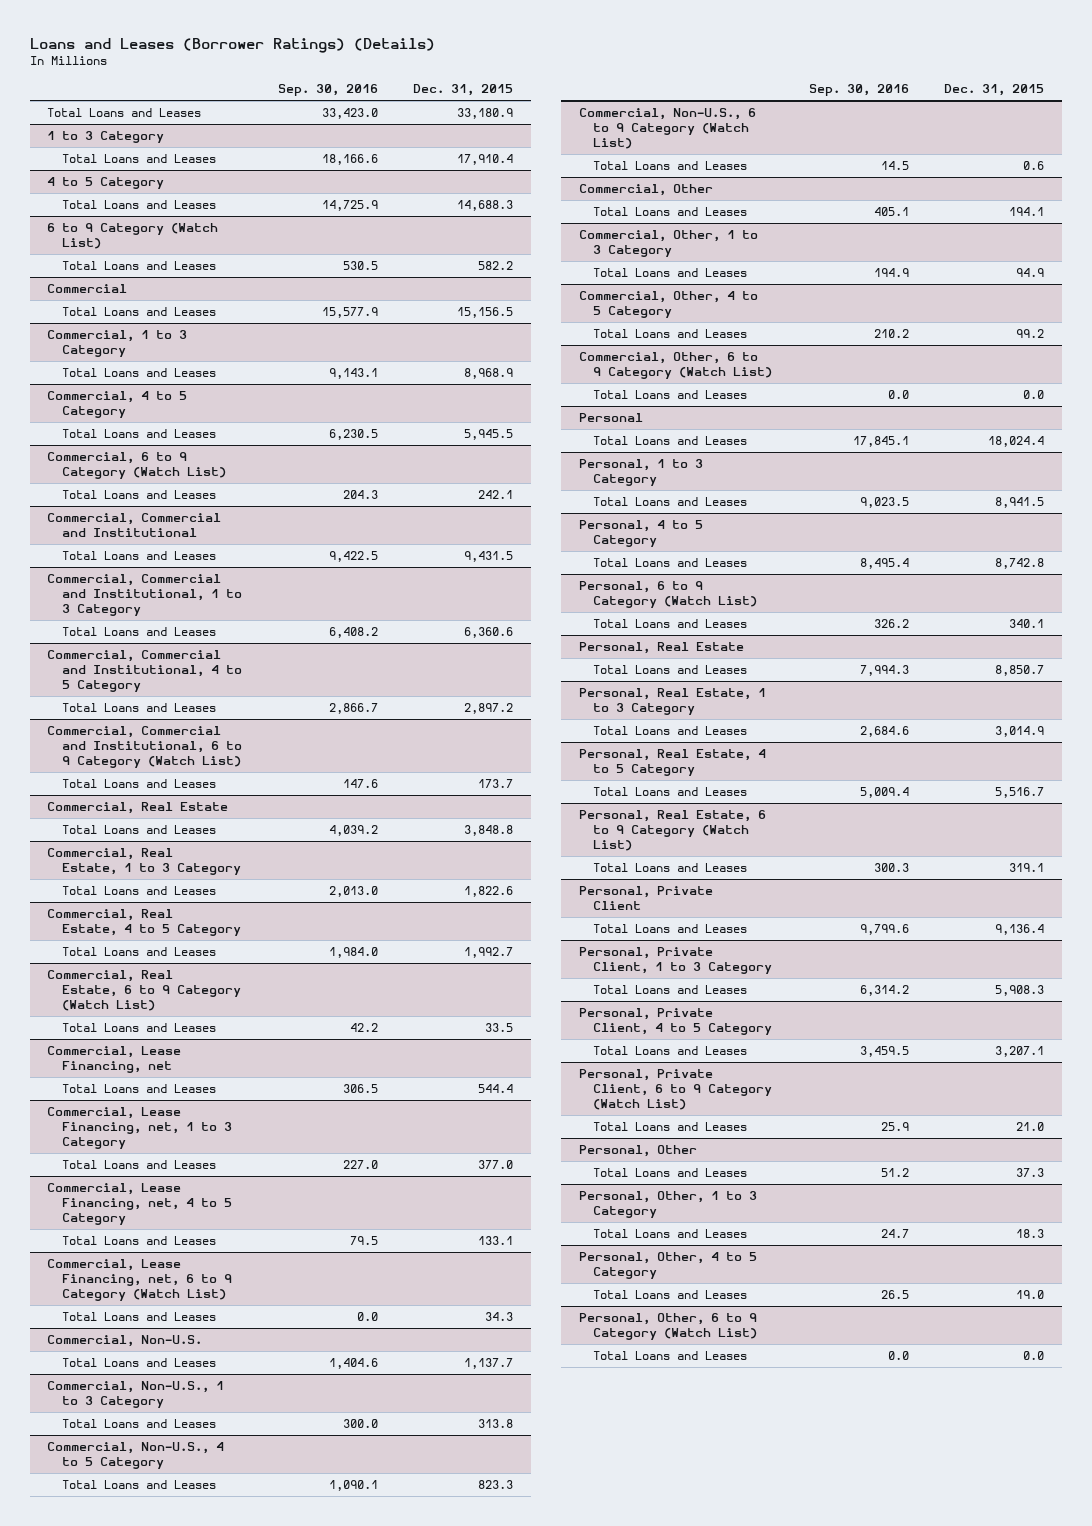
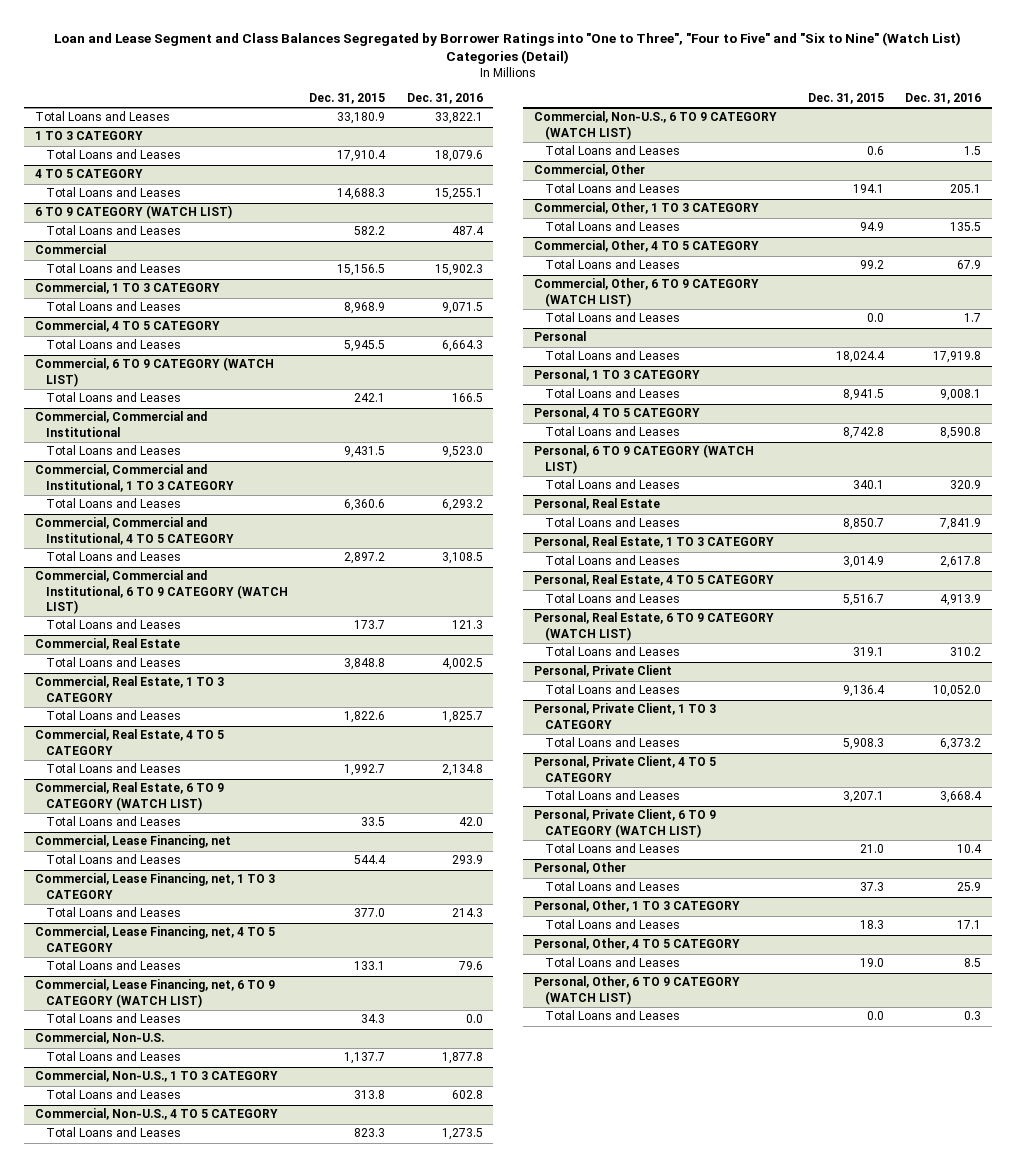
[29,37,435,53] Loans and Leases (Borrower Ratings) (Details) -> [54,31,962,64] Loan and Lease Segment and Class Balances Segregated by Borrower Ratings into "One to Three", "Four to Five" and "Six to Nine" (Watch List) Categories (Detail)
[277,84,378,97] Sep. 30, 2016 -> none
none -> [406,93,483,105] Dec. 31, 2016
[47,131,165,144] 1 to 3 Category -> [34,131,143,141] 1 TO 3 CATEGORY
[47,177,165,190] 4 to 5 Category -> [34,169,143,179] 4 TO 5 CATEGORY
[47,223,219,249] 6 to 9 Category (Watch List) -> [34,205,232,220] 6 TO 9 CATEGORY (WATCH LIST)
[47,330,188,357] Commercial, 1 to 3 Category -> [34,282,220,295] Commercial, 1 TO 3 CATEGORY
[47,391,188,418] Commercial, 4 to 5 Category -> [34,320,220,333] Commercial, 4 TO 5 CATEGORY
[47,452,227,479] Commercial, 6 to 9 Category (Watch List) -> [34,357,274,387] Commercial, 6 TO 9 CATEGORY (WATCH LIST)
[47,574,243,616] Commercial, Commercial and Institutional, 1 to 3 Category -> [34,464,235,492] Commercial, Commercial and Institutional, 1 TO 3 CATEGORY
[47,650,243,692] Commercial, Commercial and Institutional, 4 to 5 Category -> [34,517,235,545] Commercial, Commercial and Institutional, 4 TO 5 CATEGORY
[47,726,243,768] Commercial, Commercial and Institutional, 6 to 9 Category (Watch List) -> [34,570,289,614] Commercial, Commercial and Institutional, 6 TO 9 CATEGORY (WATCH LIST)
[47,848,242,875] Commercial, Real Estate, 1 to 3 Category -> [34,676,224,702] Commercial, Real Estate, 1 TO 3 CATEGORY
[47,909,242,936] Commercial, Real Estate, 4 to 5 Category -> [34,729,224,755] Commercial, Real Estate, 4 TO 5 CATEGORY
[47,970,242,1011] Commercial, Real Estate, 6 to 9 Category (Watch List) -> [34,782,224,811] Commercial, Real Estate, 6 TO 9 CATEGORY (WATCH LIST)
[47,1107,233,1149] Commercial, Lease Financing, net, 1 to 3 Category -> [34,873,275,899] Commercial, Lease Financing, net, 1 TO 3 CATEGORY
[47,1183,233,1225] Commercial, Lease Financing, net, 4 to 5 Category -> [34,926,275,952] Commercial, Lease Financing, net, 4 TO 5 CATEGORY
[47,1259,233,1301] Commercial, Lease Financing, net, 6 to 9 Category (Watch List) -> [34,979,275,1008] Commercial, Lease Financing, net, 6 TO 9 CATEGORY (WATCH LIST)
[47,1381,225,1408] Commercial, Non-U.S., 1 to 3 Category -> [34,1070,278,1083] Commercial, Non-U.S., 1 TO 3 CATEGORY
[47,1442,225,1469] Commercial, Non-U.S., 4 to 5 Category -> [34,1108,278,1121] Commercial, Non-U.S., 4 TO 5 CATEGORY
[578,108,756,149] Commercial, Non-U.S., 6 to 9 Category (Watch List) -> [533,111,777,140] Commercial, Non-U.S., 6 TO 9 CATEGORY (WATCH LIST)
[578,230,758,257] Commercial, Other, 1 to 3 Category -> [533,202,759,215] Commercial, Other, 1 TO 3 CATEGORY
[578,291,758,318] Commercial, Other, 4 to 5 Category -> [533,240,759,253] Commercial, Other, 4 TO 5 CATEGORY
[578,352,773,379] Commercial, Other, 6 to 9 Category (Watch List) -> [533,278,759,307] Commercial, Other, 6 TO 9 CATEGORY (WATCH LIST)
[578,459,703,486] Personal, 1 to 3 Category -> [533,369,700,382] Personal, 1 TO 3 CATEGORY
[578,520,703,547] Personal, 4 to 5 Category -> [533,407,700,420] Personal, 4 TO 5 CATEGORY
[578,581,758,608] Personal, 6 to 9 Category (Watch List) -> [533,444,754,474] Personal, 6 TO 9 CATEGORY (WATCH LIST)
[578,688,766,715] Personal, Real Estate, 1 to 3 Category -> [533,536,774,549] Personal, Real Estate, 1 TO 3 CATEGORY
[578,749,766,776] Personal, Real Estate, 4 to 5 Category -> [533,574,774,587] Personal, Real Estate, 4 TO 5 CATEGORY
[578,810,766,851] Personal, Real Estate, 6 to 9 Category (Watch List) -> [533,612,774,641] Personal, Real Estate, 6 TO 9 CATEGORY (WATCH LIST)
[578,947,773,974] Personal, Private Client, 1 to 3 Category -> [533,703,716,729] Personal, Private Client, 1 TO 3 CATEGORY
[578,1008,773,1035] Personal, Private Client, 4 to 5 Category -> [533,756,716,782] Personal, Private Client, 4 TO 5 CATEGORY
[578,1069,773,1110] Personal, Private Client, 6 to 9 Category (Watch List) -> [533,809,716,838] Personal, Private Client, 6 TO 9 CATEGORY (WATCH LIST)
[578,1191,757,1218] Personal, Other, 1 to 3 Category -> [533,900,740,913] Personal, Other, 1 TO 3 CATEGORY
[578,1252,757,1279] Personal, Other, 4 to 5 Category -> [533,938,740,951] Personal, Other, 4 TO 5 CATEGORY
[578,1313,758,1340] Personal, Other, 6 to 9 Category (Watch List) -> [533,976,740,1005] Personal, Other, 6 TO 9 CATEGORY (WATCH LIST)

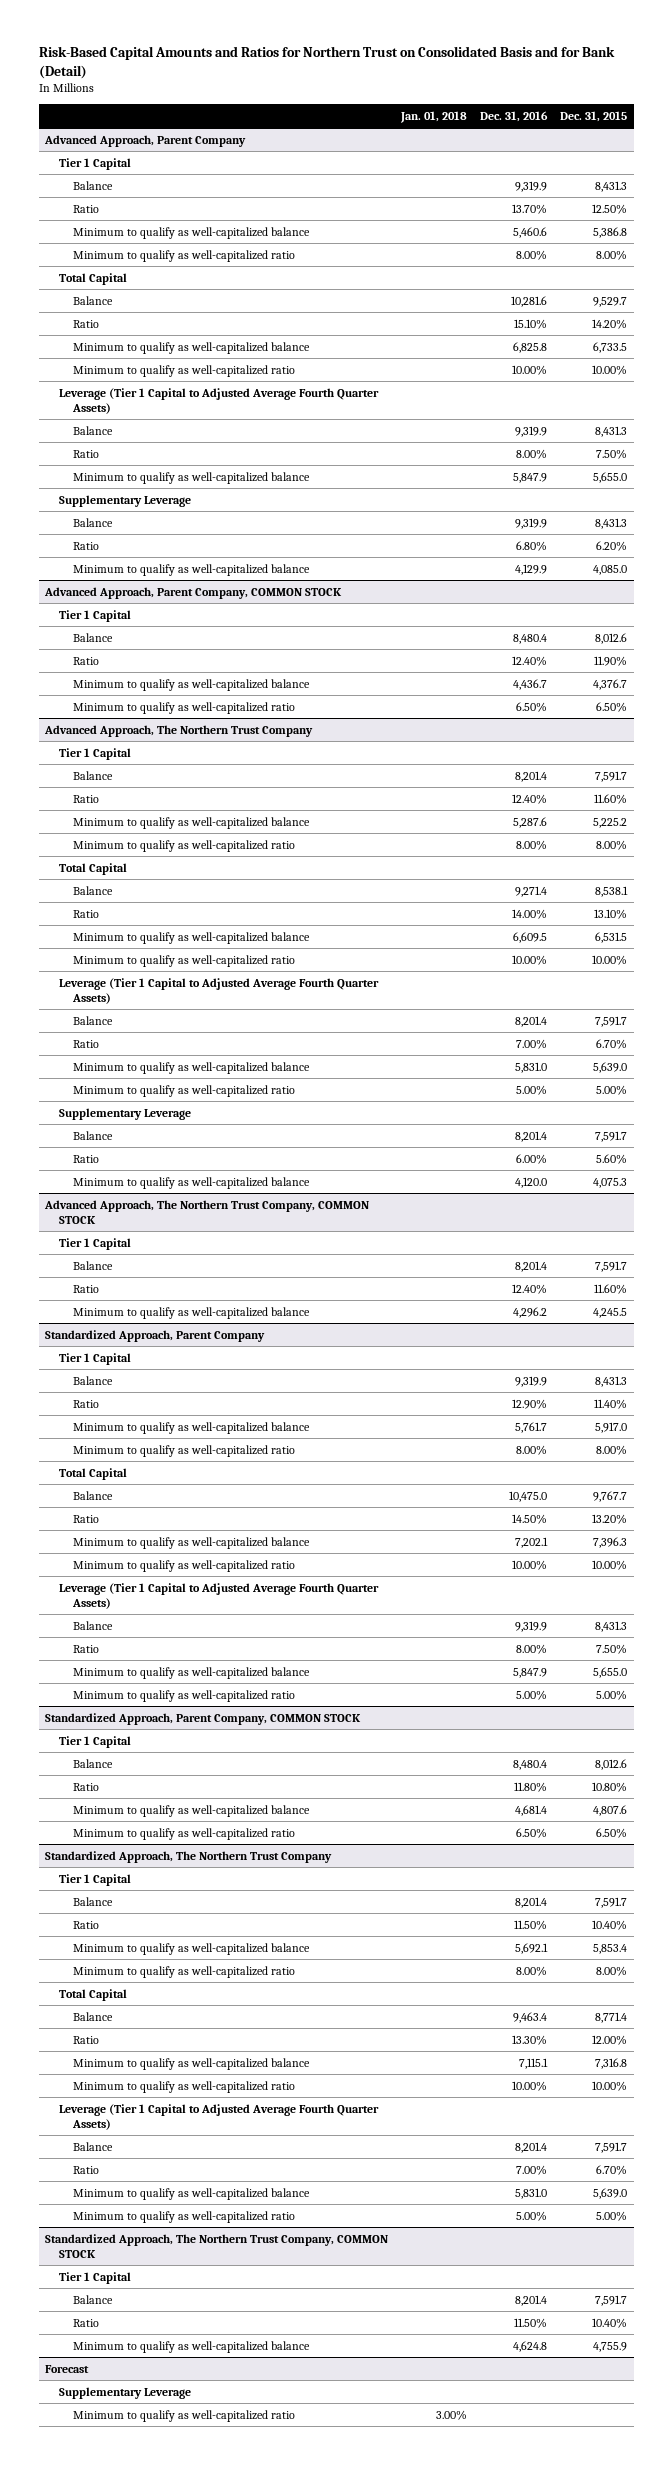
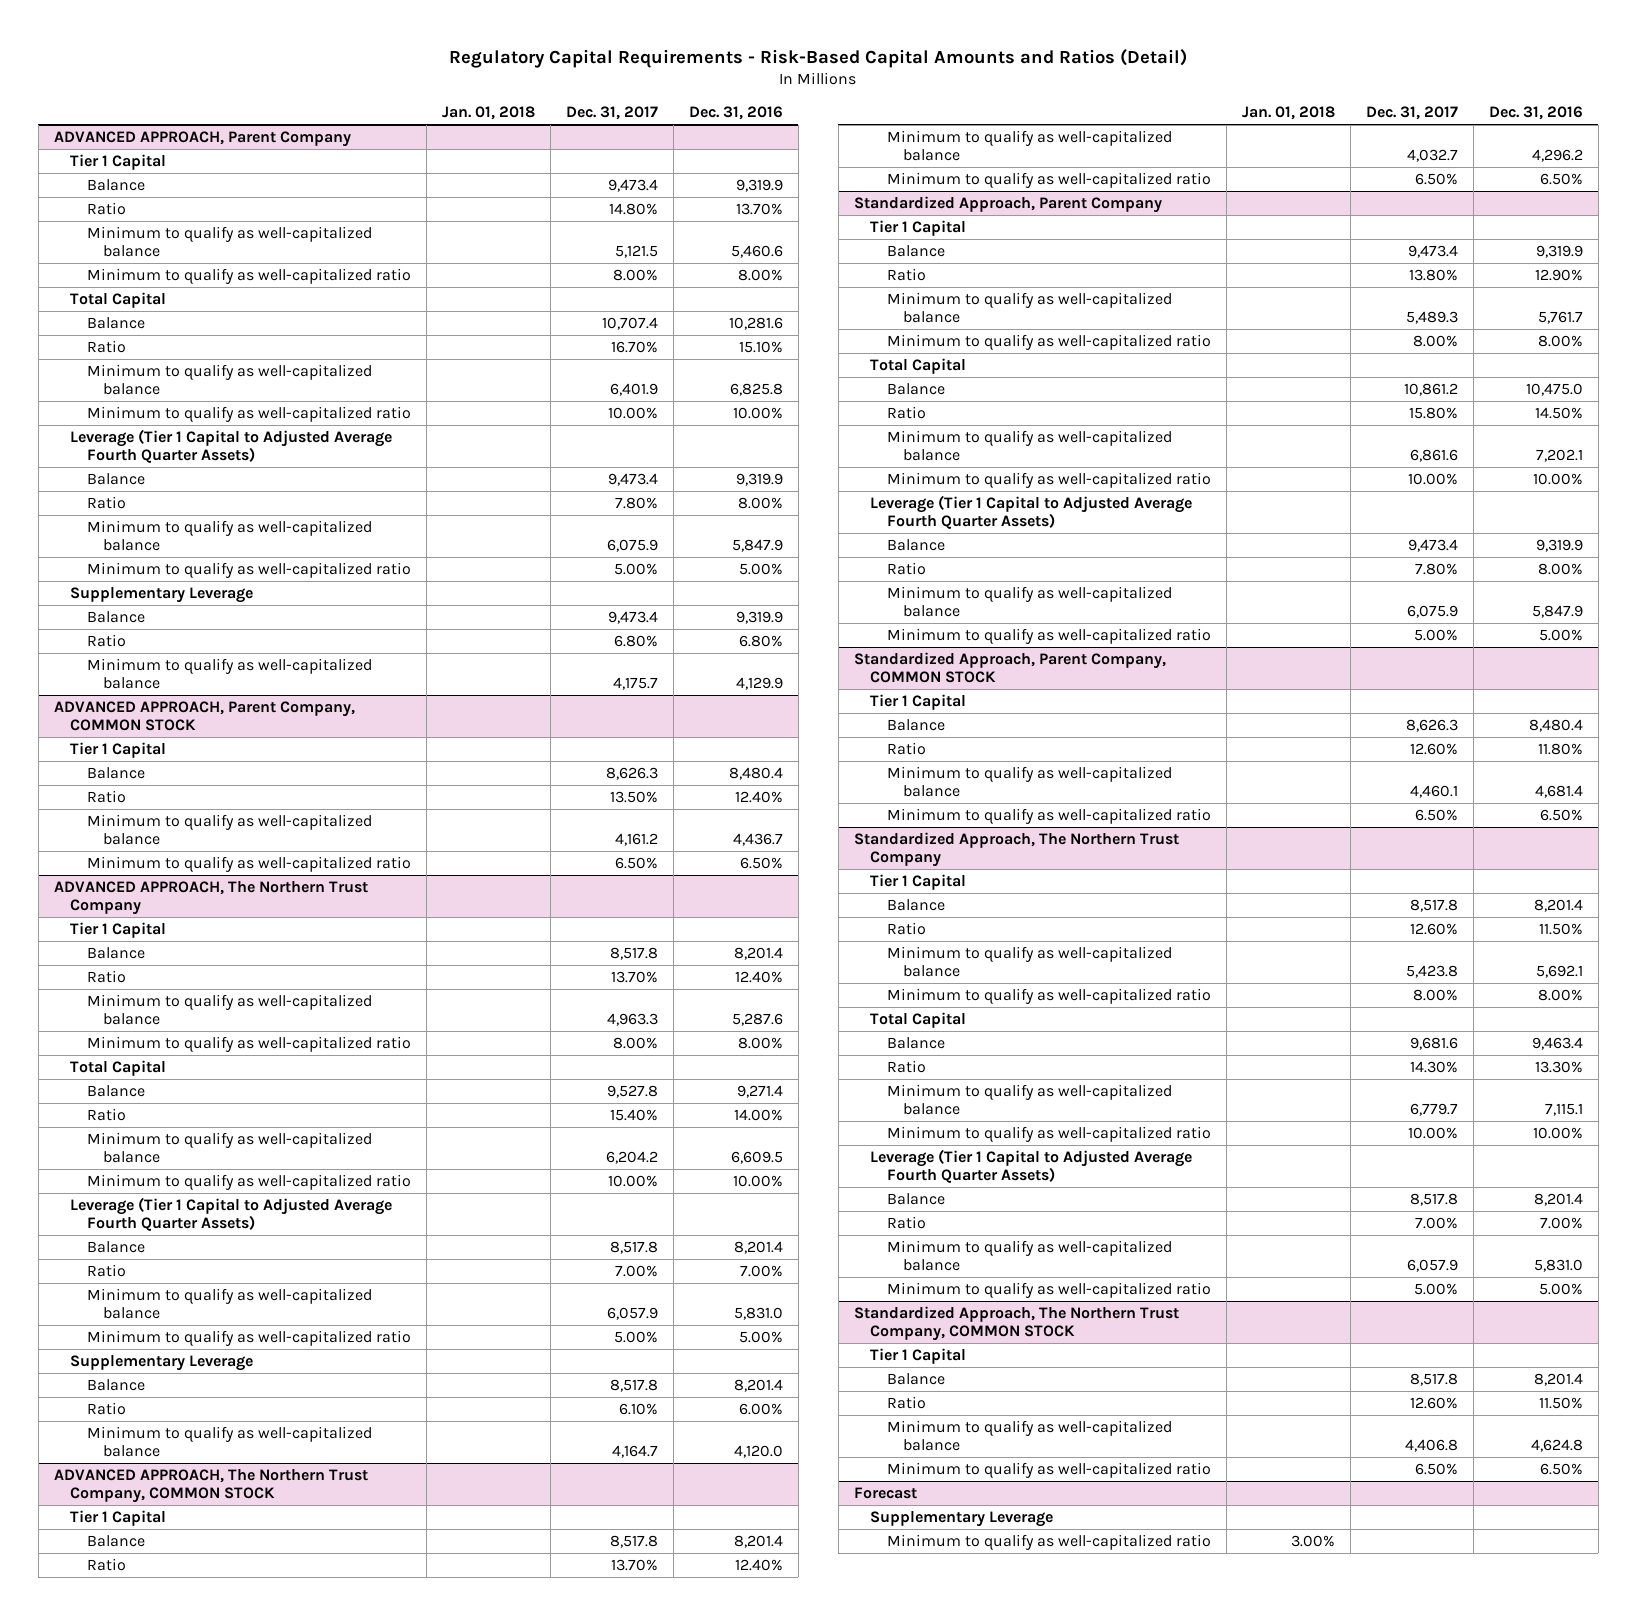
[38,46,615,80] Risk-Based Capital Amounts and Ratios for Northern Trust on Consolidated Basis and for Bank (Detail) -> [449,48,1188,68] Regulatory Capital Requirements - Risk-Based Capital Amounts and Ratios (Detail)
[560,110,628,122] Dec. 31, 2015 -> none
none -> [565,106,658,121] Dec. 31, 2017
[44,134,247,147] Advanced Approach, Parent Company -> [53,130,351,147] ADVANCED APPROACH, Parent Company
none -> [86,561,411,578] Minimum to qualify as well-capitalized ratio
[44,586,343,599] Advanced Approach, Parent Company, COMMON STOCK -> [53,700,355,732] ADVANCED APPROACH, Parent Company, COMMON STOCK
[44,724,314,737] Advanced Approach, The Northern Trust Company -> [53,880,368,916] ADVANCED APPROACH, The Northern Trust Company
[44,1199,370,1224] Advanced Approach, The Northern Trust Company, COMMON STOCK -> [53,1468,368,1504] ADVANCED APPROACH, The Northern Trust Company, COMMON STOCK
none -> [886,171,1211,188] Minimum to qualify as well-capitalized ratio
none -> [886,1461,1211,1478] Minimum to qualify as well-capitalized ratio

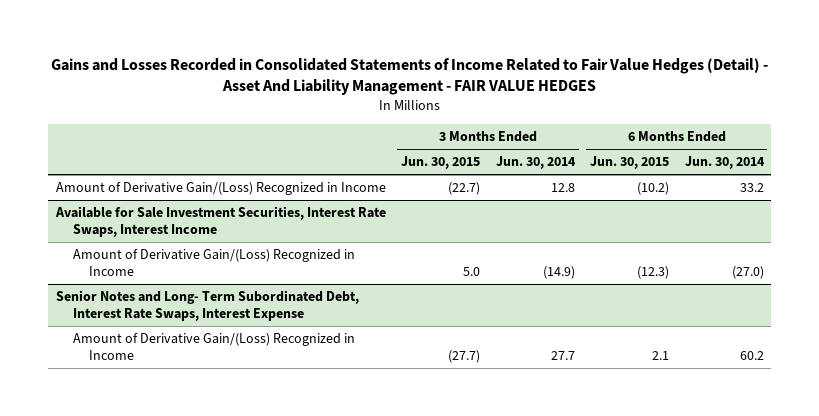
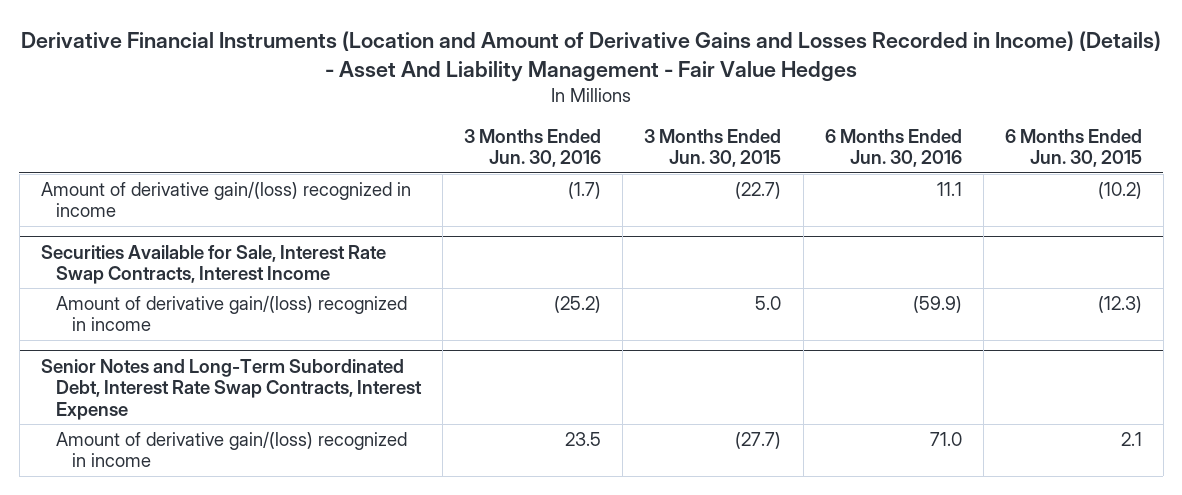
[50,57,768,96] Gains and Losses Recorded in Consolidated Statements of Income Related to Fair Value Hedges (Detail) - Asset And Liability Management - FAIR VALUE HEDGES -> [21,31,1162,83] Derivative Financial Instruments (Location and Amount of Derivative Gains and Losses Recorded in Income) (Details) - Asset And Liability Management - Fair Value Hedges
[495,156,576,170] Jun. 30, 2014 -> none
[684,156,765,170] Jun. 30, 2014 -> none
none -> [464,128,602,168] 3 Months Ended Jun. 30, 2016
none -> [824,128,962,168] 6 Months Ended Jun. 30, 2016
[55,182,386,196] Amount of Derivative Gain/(Loss) Recognized in Income -> [40,180,411,218] Amount of derivative gain/(loss) recognized in income
[54,206,386,238] Available for Sale Investment Securities, Interest Rate Swaps, Interest Income -> [40,244,386,285] Securities Available for Sale, Interest Rate Swap Contracts, Interest Income
[72,249,355,277] Amount of Derivative Gain/(Loss) Recognized in Income -> [56,294,408,332] Amount of derivative gain/(loss) recognized in income
[55,290,359,322] Senior Notes and Long- Term Subordinated Debt, Interest Rate Swaps, Interest Expense -> [40,358,423,420] Senior Notes and Long-Term Subordinated Debt, Interest Rate Swap Contracts, Interest Expense
[72,333,355,361] Amount of Derivative Gain/(Loss) Recognized in Income -> [56,430,408,468] Amount of derivative gain/(loss) recognized in income

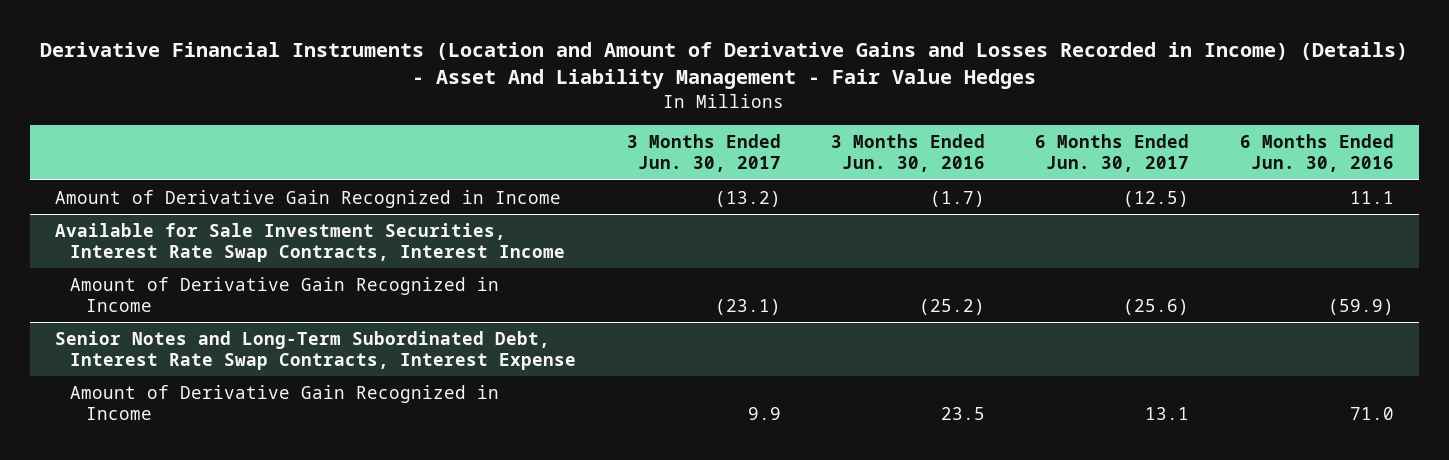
[644,128,782,168] 3 Months Ended Jun. 30, 2015 -> none
[1004,128,1142,168] 6 Months Ended Jun. 30, 2015 -> none
none -> [626,134,781,173] 3 Months Ended Jun. 30, 2017
none -> [1035,134,1190,173] 6 Months Ended Jun. 30, 2017
[40,180,411,218] Amount of derivative gain/(loss) recognized in income -> [55,190,562,209] Amount of Derivative Gain Recognized in Income
[40,244,386,285] Securities Available for Sale, Interest Rate Swap Contracts, Interest Income -> [55,223,566,262] Available for Sale Investment Securities, Interest Rate Swap Contracts, Interest Income
[56,294,408,332] Amount of derivative gain/(loss) recognized in income -> [70,277,500,312] Amount of Derivative Gain Recognized in Income
[56,430,408,468] Amount of derivative gain/(loss) recognized in income -> [70,385,500,420] Amount of Derivative Gain Recognized in Income

